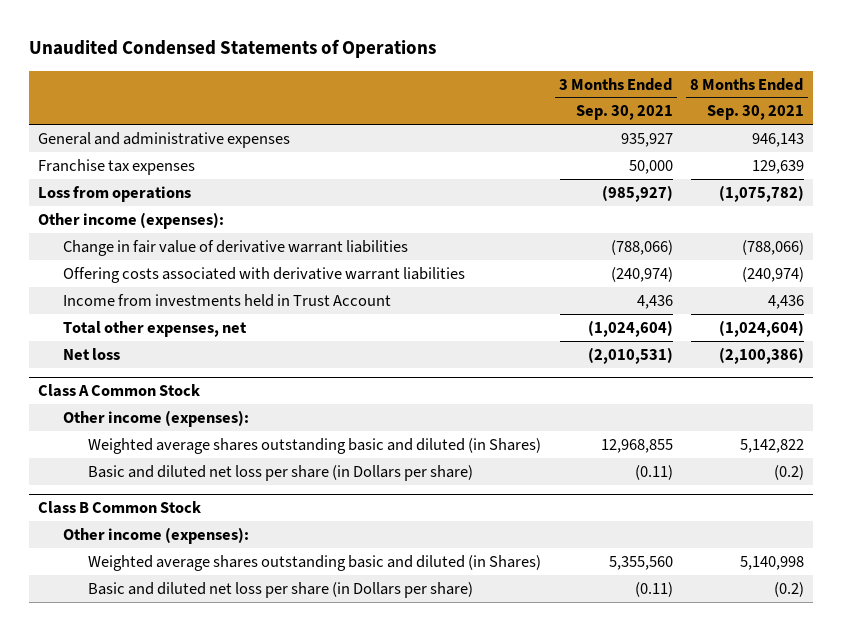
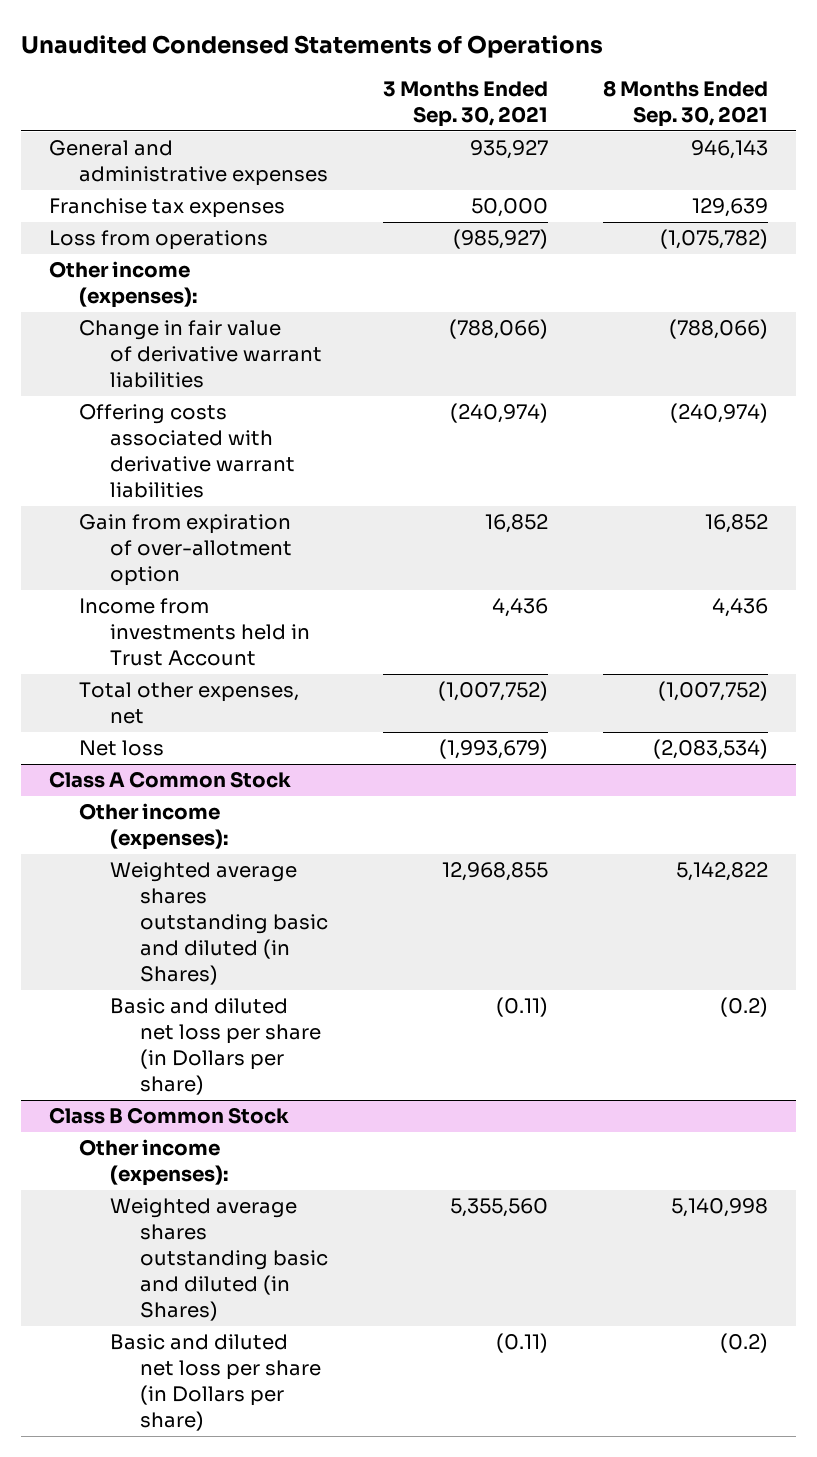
none -> [79,514,292,587] Gain from expiration of over-allotment option
[587,319,673,337] (1,024,604) -> [438,681,549,702] (1,007,752)
[718,319,804,337] (1,024,604) -> [658,681,769,702] (1,007,752)
[587,346,673,364] (2,010,531) -> [439,739,549,760] (1,993,679)
[718,346,804,364] (2,100,386) -> [653,739,769,760] (2,083,534)

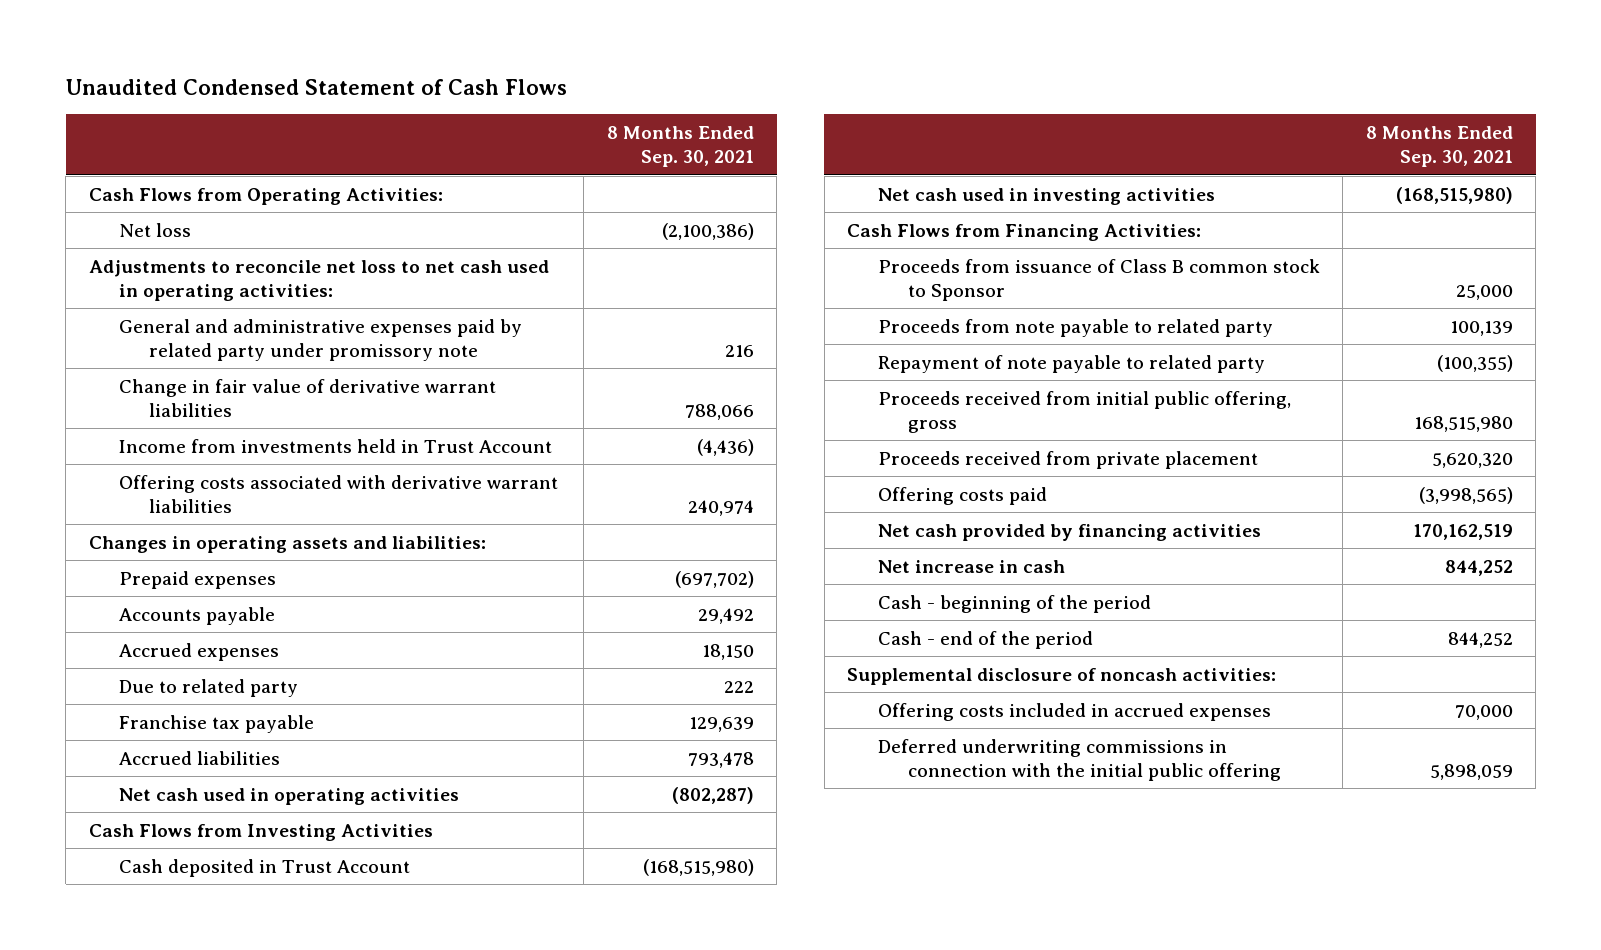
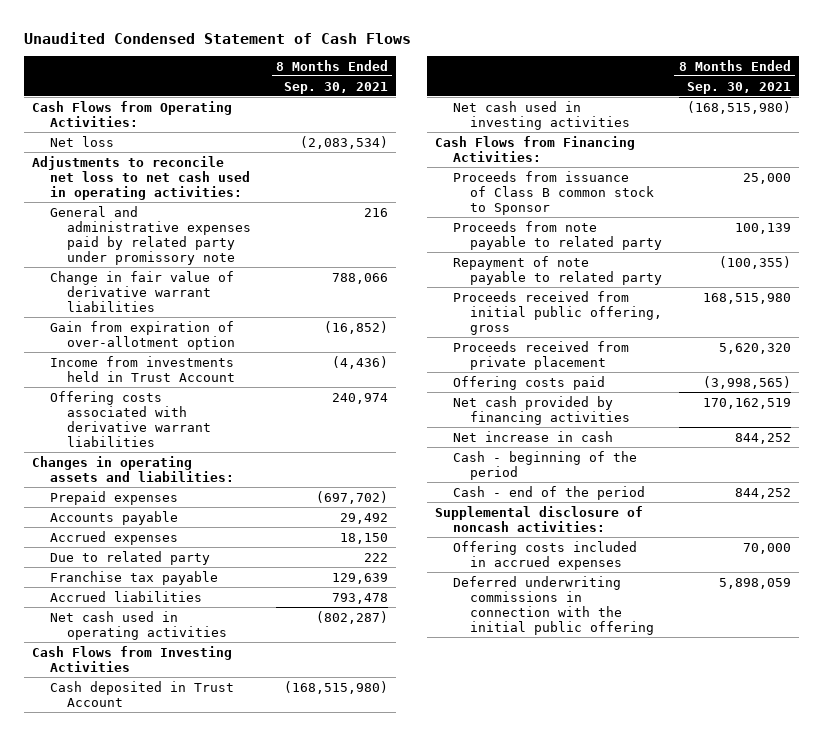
[661,222,754,240] (2,100,386) -> [299,135,388,149] (2,083,534)
none -> [49,320,236,350] Gain from expiration of over-allotment option

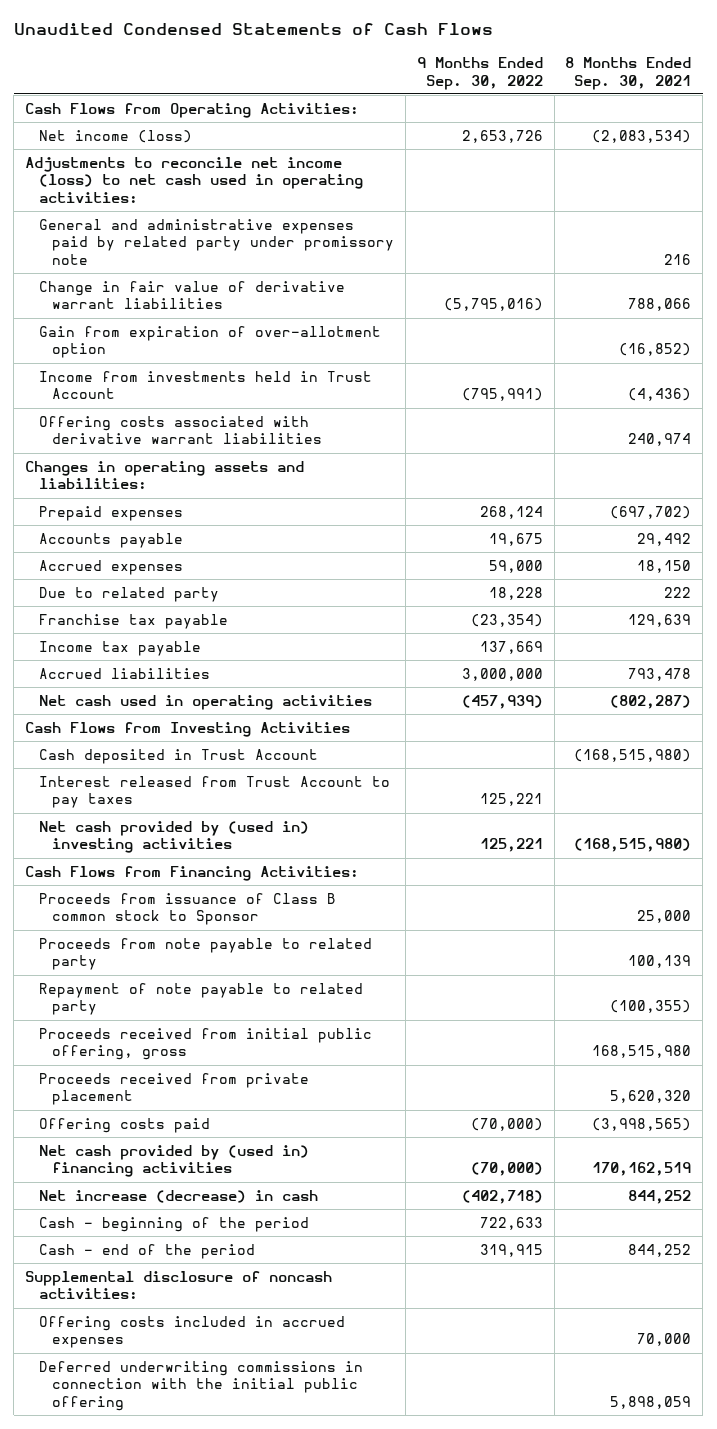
[24,31,412,44] Unaudited Condensed Statement of Cash Flows -> [13,23,493,36] Unaudited Condensed Statements of Cash Flows
none -> [416,56,543,90] 9 Months Ended Sep. 30, 2022
[49,135,114,147] Net loss -> [38,129,192,143] Net income (loss)
[32,155,250,200] Adjustments to reconcile net loss to net cash used in operating activities: -> [25,156,363,204] Adjustments to reconcile net income (loss) to net cash used in operating activities:
none -> [38,640,201,656] Income tax payable
none -> [38,775,390,809] Interest released from Trust Account to pay taxes
[452,100,631,130] Net cash used in investing activities -> [38,820,309,854] Net cash provided by (used in) investing activities
[452,395,631,425] Net cash provided by financing activities -> [38,1144,309,1178] Net cash provided by (used in) financing activities
[452,430,613,442] Net increase in cash -> [38,1189,318,1203] Net increase (decrease) in cash

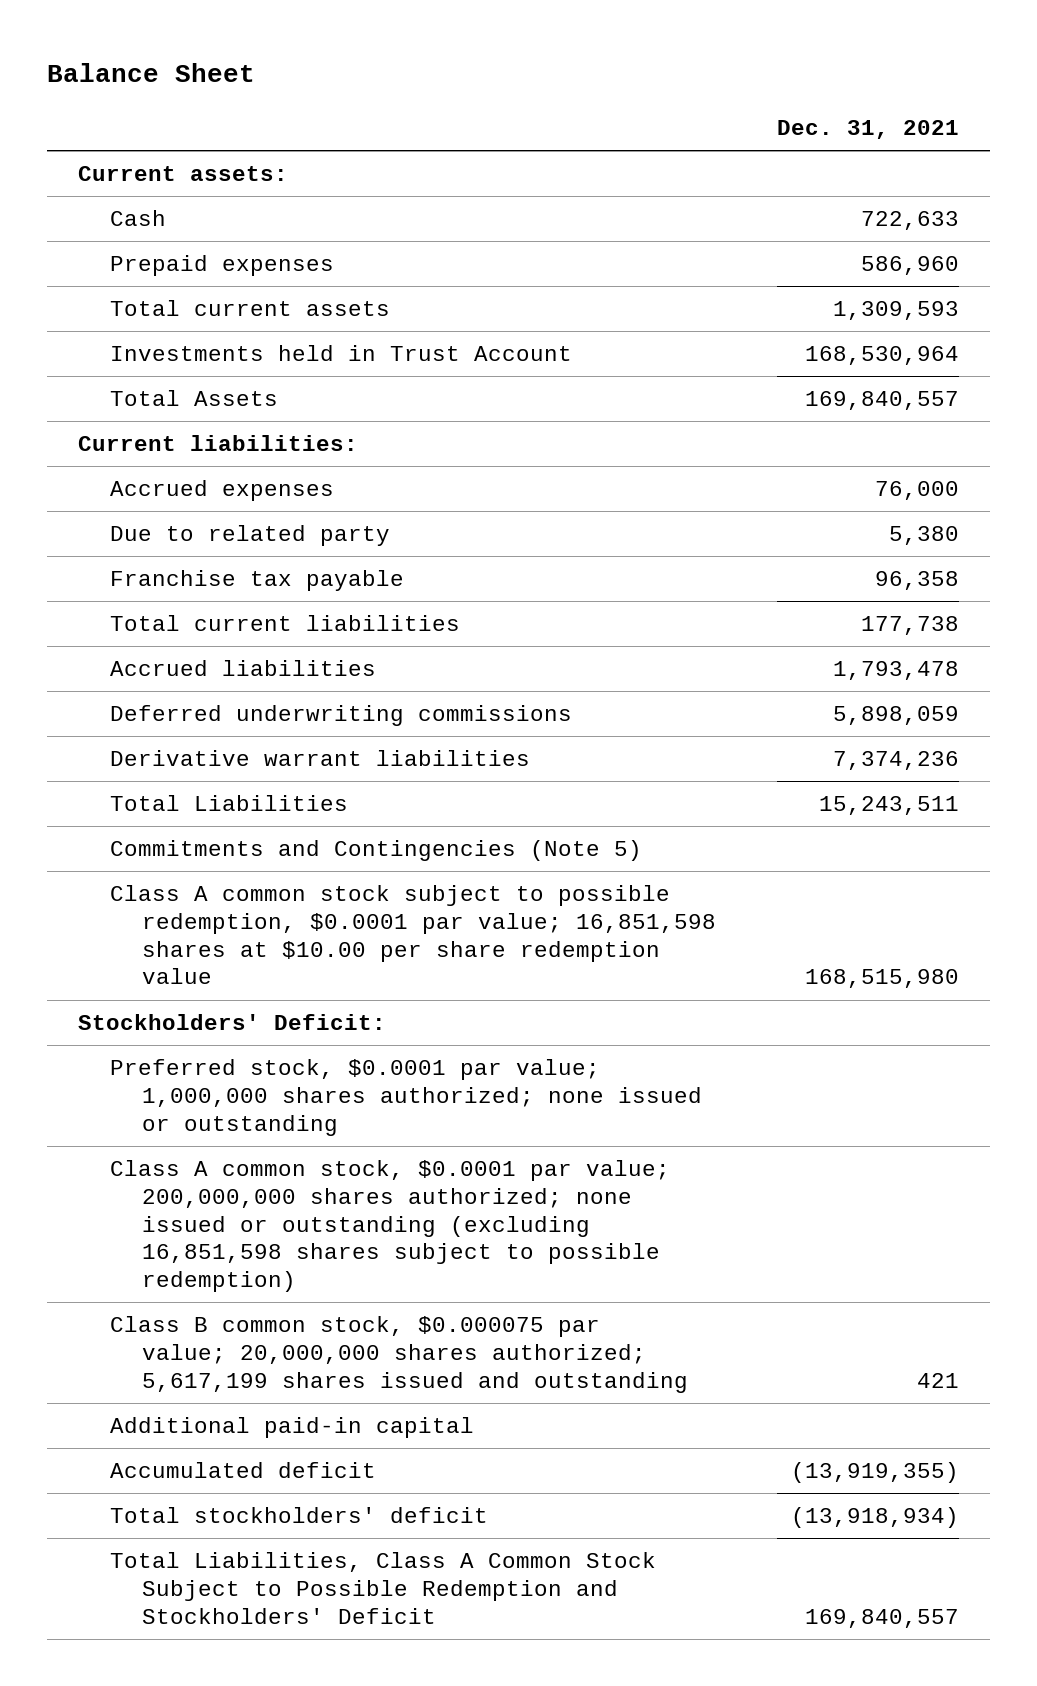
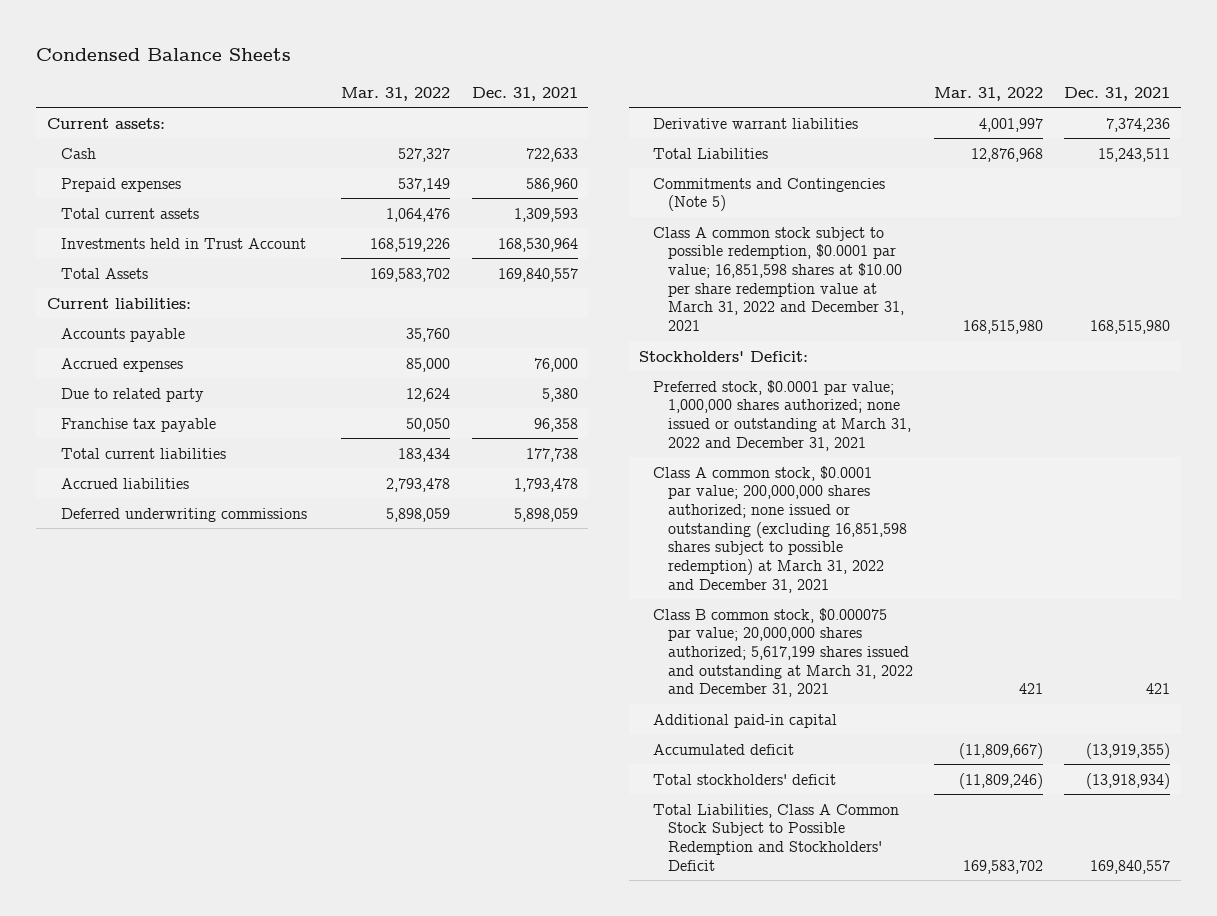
[47,63,256,83] Balance Sheet -> [36,48,292,62] Condensed Balance Sheets
none -> [341,86,451,101] Mar. 31, 2022
none -> [60,327,185,342] Accounts payable
[109,885,716,985] Class A common stock subject to possible redemption, $0.0001 par value; 16,851,598 shares at $10.00 per share redemption value -> [653,226,904,332] Class A common stock subject to possible redemption, $0.0001 par value; 16,851,598 shares at $10.00 per share redemption value at March 31, 2022 and December 31, 2021
[109,1059,702,1136] Preferred stock, $0.0001 par value; 1,000,000 shares authorized; none issued or outstanding -> [653,379,911,451] Preferred stock, $0.0001 par value; 1,000,000 shares authorized; none issued or outstanding at March 31, 2022 and December 31, 2021
[109,1160,670,1293] Class A common stock, $0.0001 par value; 200,000,000 shares authorized; none issued or outstanding (excluding 16,851,598 shares subject to possible redemption) -> [653,465,907,593] Class A common stock, $0.0001 par value; 200,000,000 shares authorized; none issued or outstanding (excluding 16,851,598 shares subject to possible redemption) at March 31, 2022 and December 31, 2021
[109,1316,688,1393] Class B common stock, $0.000075 par value; 20,000,000 shares authorized; 5,617,199 shares issued and outstanding -> [653,607,913,698] Class B common stock, $0.000075 par value; 20,000,000 shares authorized; 5,617,199 shares issued and outstanding at March 31, 2022 and December 31, 2021

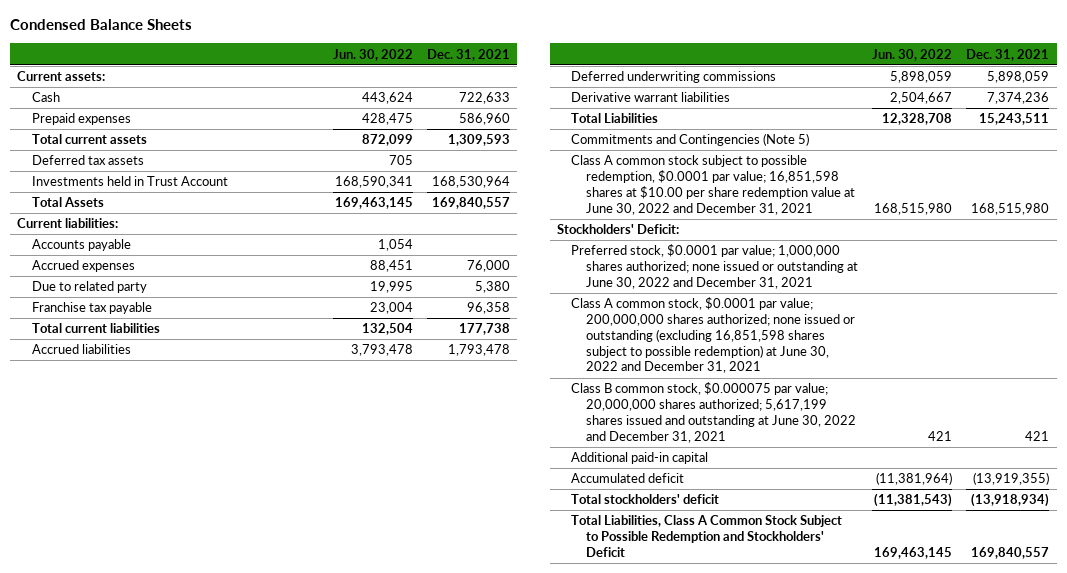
[341,86,451,101] Mar. 31, 2022 -> none
none -> [332,48,413,61] Jun. 30, 2022
none -> [32,155,145,166] Deferred tax assets
[653,226,904,332] Class A common stock subject to possible redemption, $0.0001 par value; 16,851,598 shares at $10.00 per share redemption value at March 31, 2022 and December 31, 2021 -> [571,155,855,215] Class A common stock subject to possible redemption, $0.0001 par value; 16,851,598 shares at $10.00 per share redemption value at June 30, 2022 and December 31, 2021
[653,379,911,451] Preferred stock, $0.0001 par value; 1,000,000 shares authorized; none issued or outstanding at March 31, 2022 and December 31, 2021 -> [571,244,858,289] Preferred stock, $0.0001 par value; 1,000,000 shares authorized; none issued or outstanding at June 30, 2022 and December 31, 2021
[653,465,907,593] Class A common stock, $0.0001 par value; 200,000,000 shares authorized; none issued or outstanding (excluding 16,851,598 shares subject to possible redemption) at March 31, 2022 and December 31, 2021 -> [571,297,855,374] Class A common stock, $0.0001 par value; 200,000,000 shares authorized; none issued or outstanding (excluding 16,851,598 shares subject to possible redemption) at June 30, 2022 and December 31, 2021
[653,607,913,698] Class B common stock, $0.000075 par value; 20,000,000 shares authorized; 5,617,199 shares issued and outstanding at March 31, 2022 and December 31, 2021 -> [571,382,856,443] Class B common stock, $0.000075 par value; 20,000,000 shares authorized; 5,617,199 shares issued and outstanding at June 30, 2022 and December 31, 2021

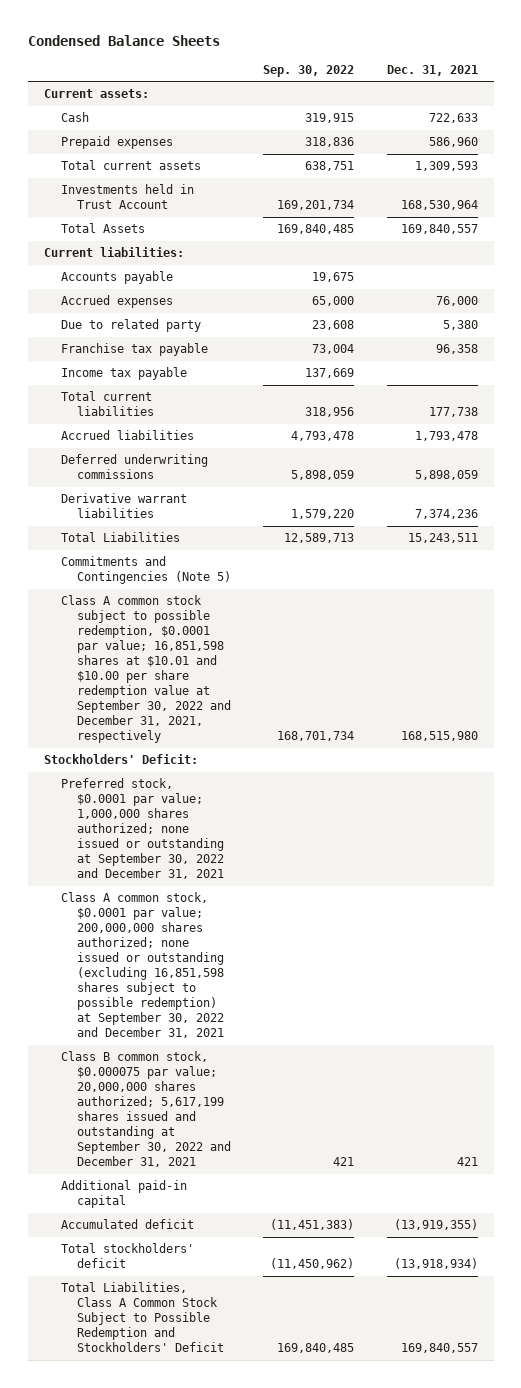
[332,48,413,61] Jun. 30, 2022 -> none
none -> [263,64,355,77] Sep. 30, 2022
[32,155,145,166] Deferred tax assets -> none
none -> [60,367,187,381] Income tax payable
[571,155,855,215] Class A common stock subject to possible redemption, $0.0001 par value; 16,851,598 shares at $10.00 per share redemption value at June 30, 2022 and December 31, 2021 -> [60,595,232,744] Class A common stock subject to possible redemption, $0.0001 par value; 16,851,598 shares at $10.01 and $10.00 per share redemption value at September 30, 2022 and December 31, 2021, respectively
[571,244,858,289] Preferred stock, $0.0001 par value; 1,000,000 shares authorized; none issued or outstanding at June 30, 2022 and December 31, 2021 -> [60,778,225,880] Preferred stock, $0.0001 par value; 1,000,000 shares authorized; none issued or outstanding at September 30, 2022 and December 31, 2021
[571,297,855,374] Class A common stock, $0.0001 par value; 200,000,000 shares authorized; none issued or outstanding (excluding 16,851,598 shares subject to possible redemption) at June 30, 2022 and December 31, 2021 -> [60,892,225,1039] Class A common stock, $0.0001 par value; 200,000,000 shares authorized; none issued or outstanding (excluding 16,851,598 shares subject to possible redemption) at September 30, 2022 and December 31, 2021
[571,382,856,443] Class B common stock, $0.000075 par value; 20,000,000 shares authorized; 5,617,199 shares issued and outstanding at June 30, 2022 and December 31, 2021 -> [60,1051,232,1168] Class B common stock, $0.000075 par value; 20,000,000 shares authorized; 5,617,199 shares issued and outstanding at September 30, 2022 and December 31, 2021

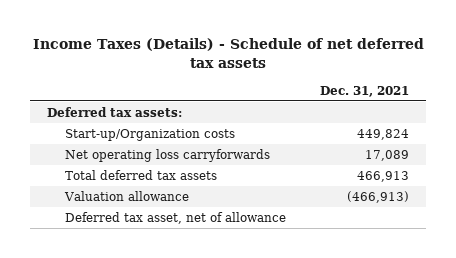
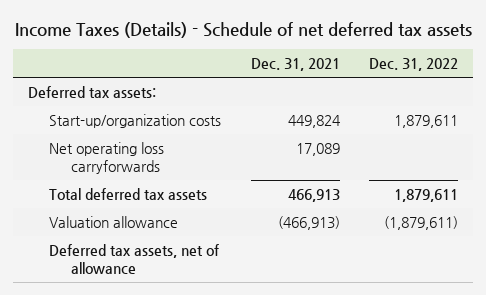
none -> [369,58,459,72] Dec. 31, 2022
[64,128,235,141] Start-up/Organization costs -> [49,114,222,129] Start-up/organization costs
[64,211,286,224] Deferred tax asset, net of allowance -> [49,244,220,275] Deferred tax assets, net of allowance

